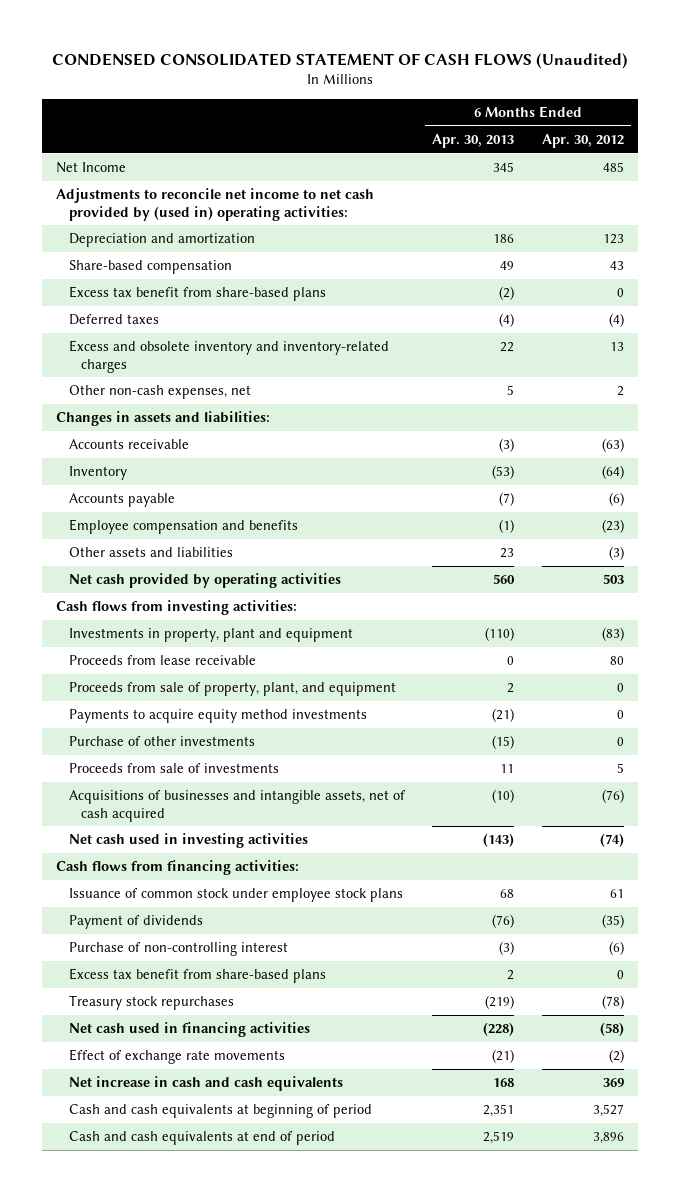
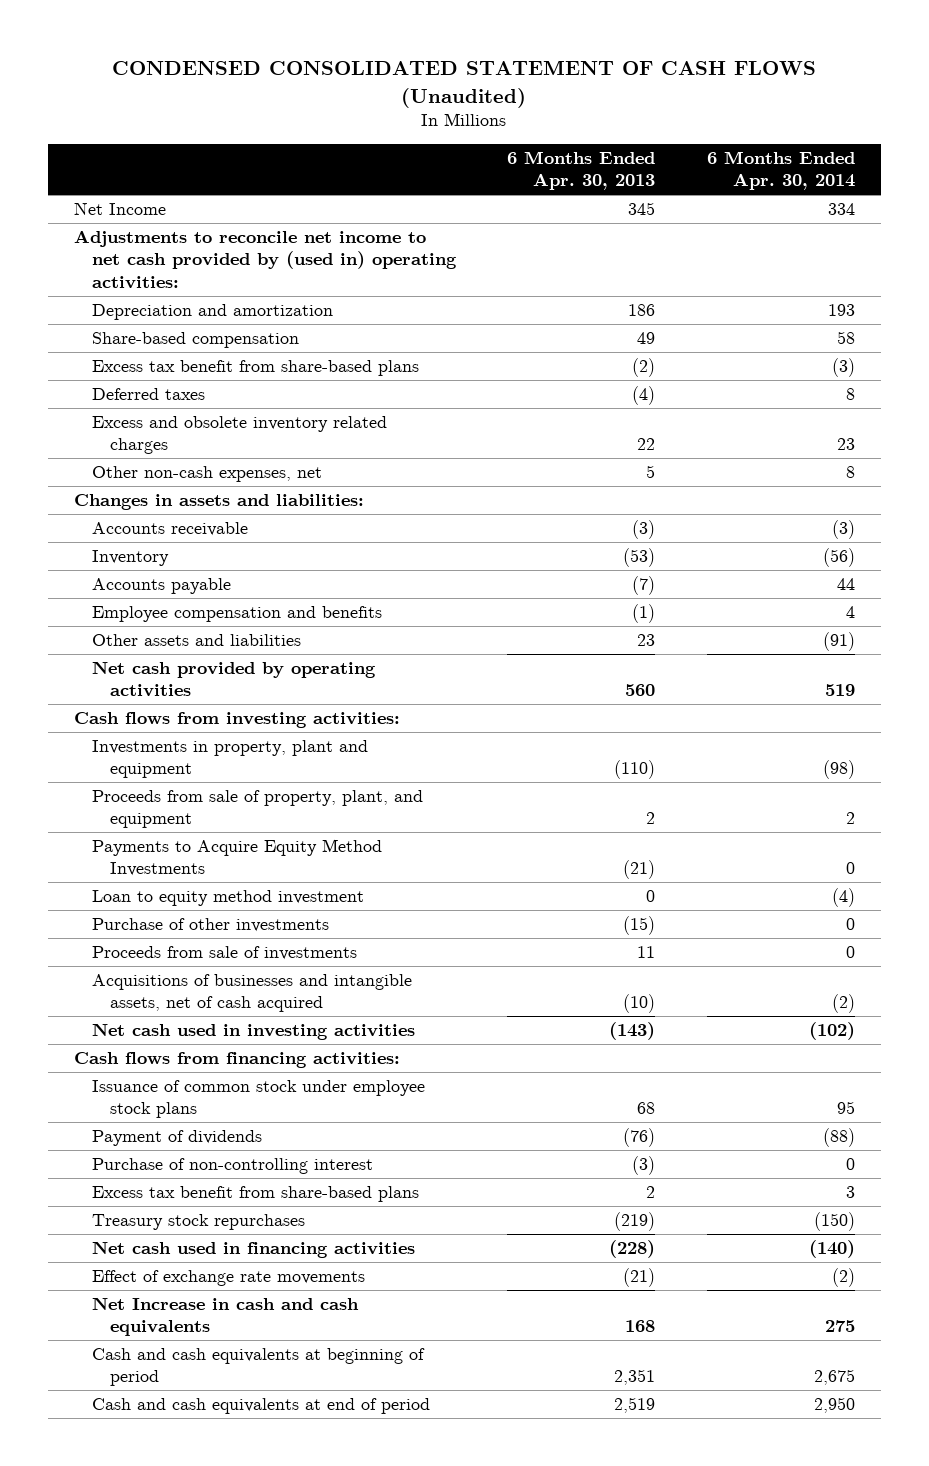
[541,133,624,148] Apr. 30, 2012 -> none
none -> [706,150,855,191] 6 Months Ended Apr. 30, 2014
[68,340,389,373] Excess and obsolete inventory and inventory-related charges -> [91,415,387,455] Excess and obsolete inventory related charges
[68,655,256,666] Proceeds from lease receivable -> none
[68,709,367,724] Payments to acquire equity method investments -> [91,838,382,877] Payments to Acquire Equity Method Investments
none -> [91,889,364,906] Loan to equity method investment
[68,1076,343,1092] Net increase in cash and cash equivalents -> [91,1296,359,1337] Net Increase in cash and cash equivalents

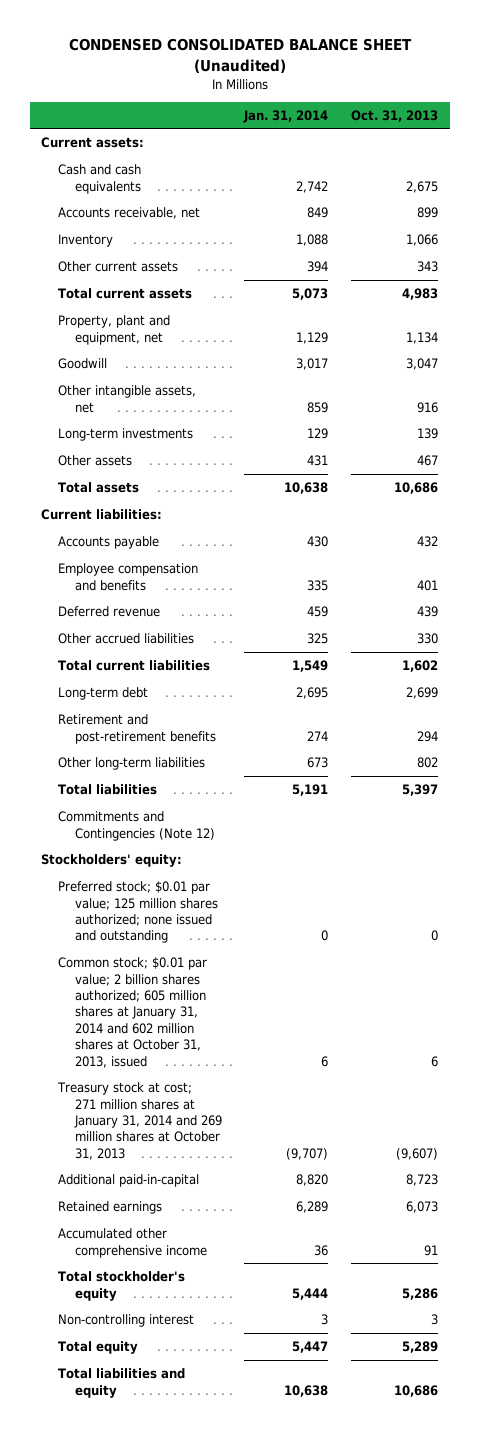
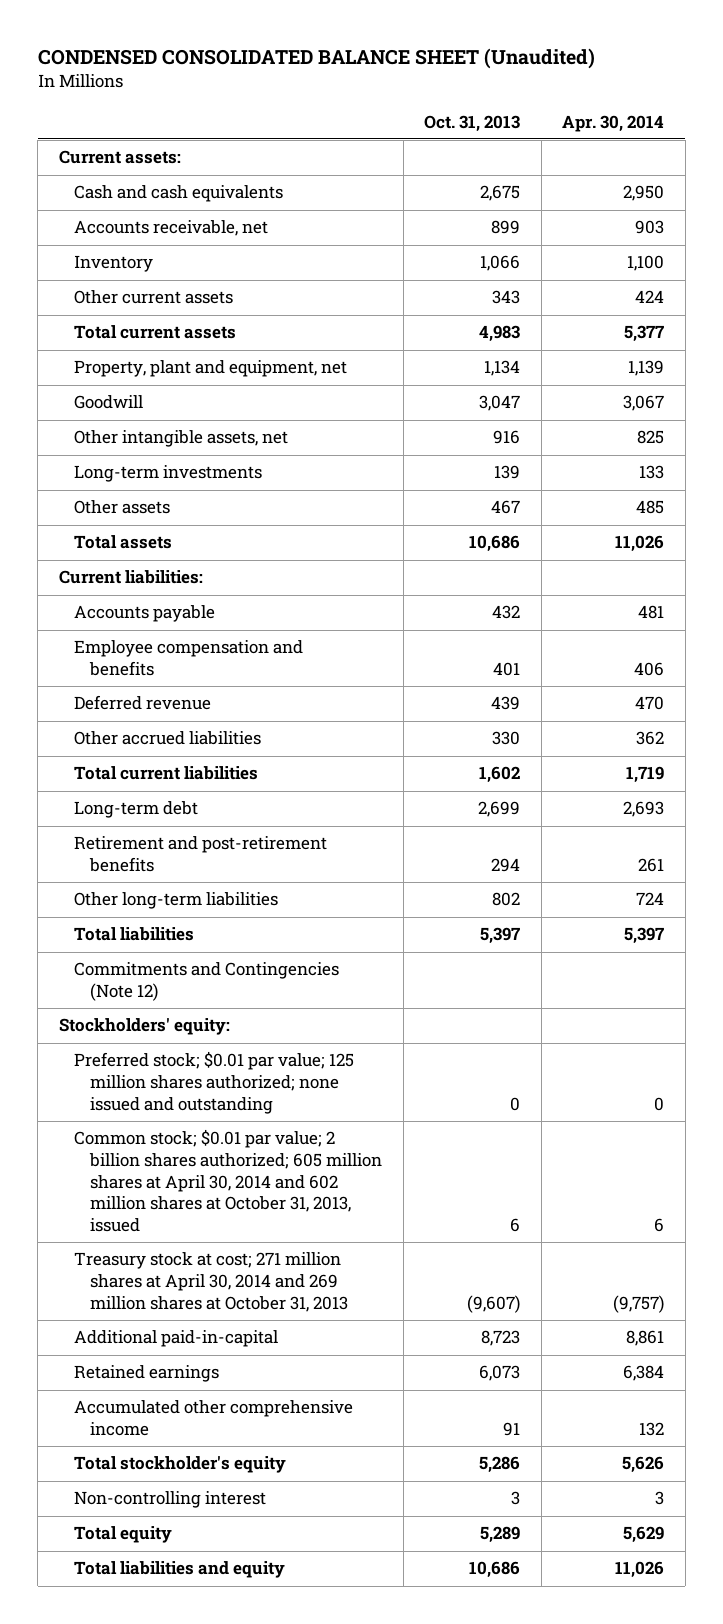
[243,109,329,123] Jan. 31, 2014 -> none
none -> [562,114,665,132] Apr. 30, 2014
[57,957,207,1068] Common stock; $0.01 par value; 2 billion shares authorized; 605 million shares at January 31, 2014 and 602 million shares at October 31, 2013, issued -> [74,1129,383,1232] Common stock; $0.01 par value; 2 billion shares authorized; 605 million shares at April 30, 2014 and 602 million shares at October 31, 2013, issued
[56,1082,222,1160] Treasury stock at cost; 271 million shares at January 31, 2014 and 269 million shares at October 31, 2013 -> [74,1252,349,1312] Treasury stock at cost; 271 million shares at April 30, 2014 and 269 million shares at October 31, 2013

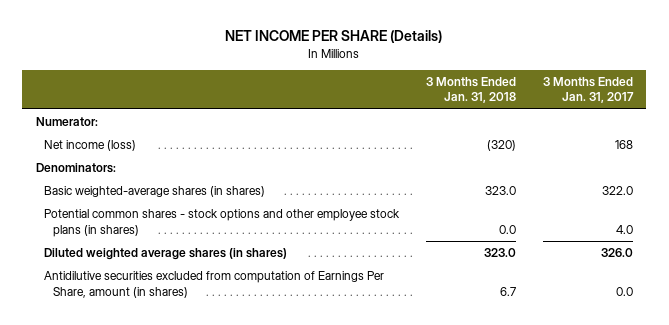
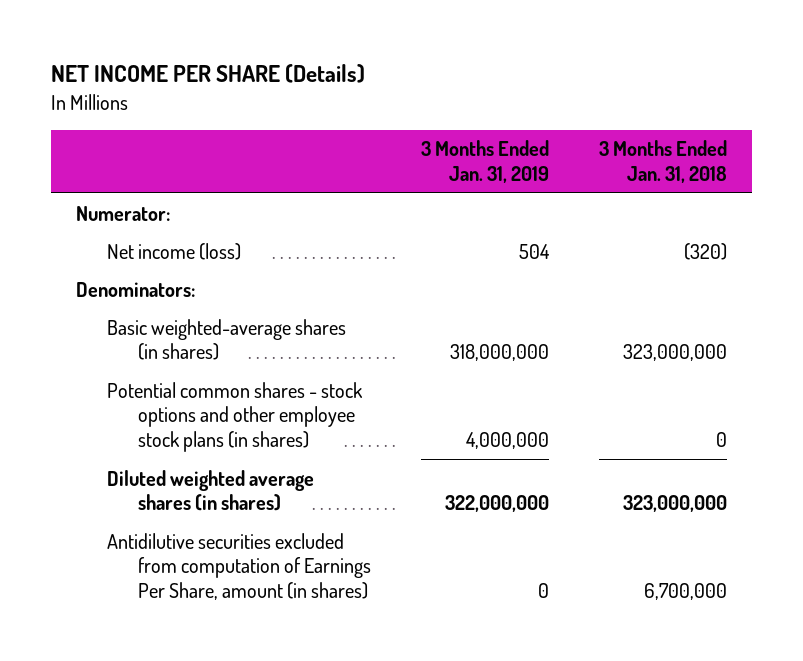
[542,76,634,104] 3 Months Ended Jan. 31, 2017 -> none
none -> [420,140,549,184] 3 Months Ended Jan. 31, 2019
[485,186,517,196] 323.0 -> [623,344,728,362] 323,000,000
[499,224,517,234] 0.0 -> [716,431,728,447] 0
[484,248,517,258] 323.0 -> [623,495,728,513] 323,000,000
[500,286,517,296] 6.7 -> [644,582,728,600] 6,700,000

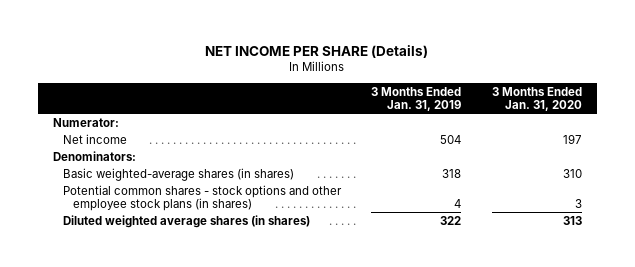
[599,140,728,184] 3 Months Ended Jan. 31, 2018 -> none
none -> [491,86,582,112] 3 Months Ended Jan. 31, 2020
[106,242,241,260] Net income (loss) -> [62,133,127,144] Net income
[106,532,371,600] Antidilutive securities excluded from computation of Earnings Per Share, amount (in shares) -> none
[449,344,549,362] 318,000,000 -> [442,168,462,178] 318
[465,431,549,449] 4,000,000 -> [454,199,462,209] 4
[444,495,549,513] 322,000,000 -> [440,215,462,225] 322

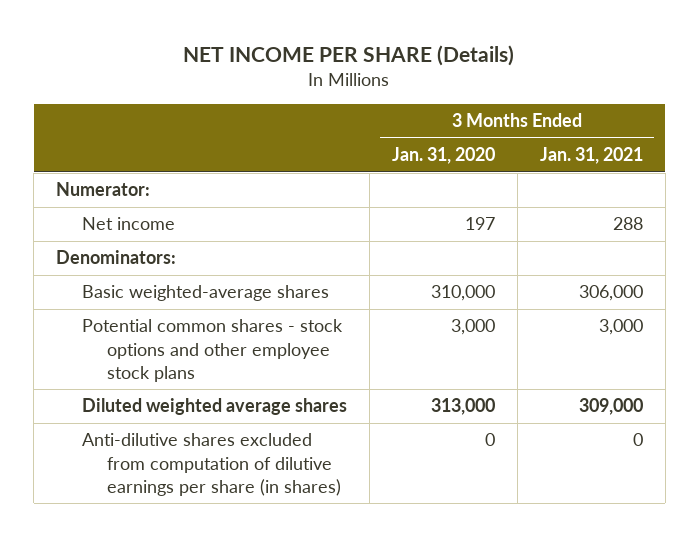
[371,86,462,112] 3 Months Ended Jan. 31, 2019 -> none
none -> [539,147,643,165] Jan. 31, 2021
[62,167,294,181] Basic weighted-average shares (in shares) -> [81,285,329,302] Basic weighted-average shares
[562,168,582,178] 310 -> [430,285,495,302] 310,000
[62,184,342,212] Potential common shares - stock options and other employee stock plans (in shares) -> [81,319,343,383] Potential common shares - stock options and other employee stock plans
[574,199,582,209] 3 -> [450,319,495,336] 3,000
[62,214,310,228] Diluted weighted average shares (in shares) -> [81,398,347,416] Diluted weighted average shares
[562,215,582,225] 313 -> [430,398,495,416] 313,000
none -> [81,433,341,497] Anti-dilutive shares excluded from computation of dilutive earnings per share (in shares)

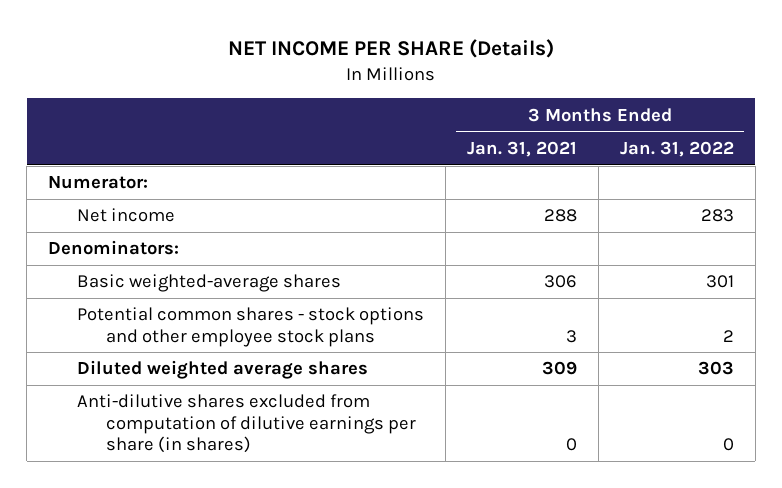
[391,147,495,165] Jan. 31, 2020 -> none
none -> [619,140,734,157] Jan. 31, 2022
[578,285,643,302] 306,000 -> [543,275,577,289] 306
[598,319,643,336] 3,000 -> [565,329,577,343] 3
[578,398,643,416] 309,000 -> [541,361,577,376] 309

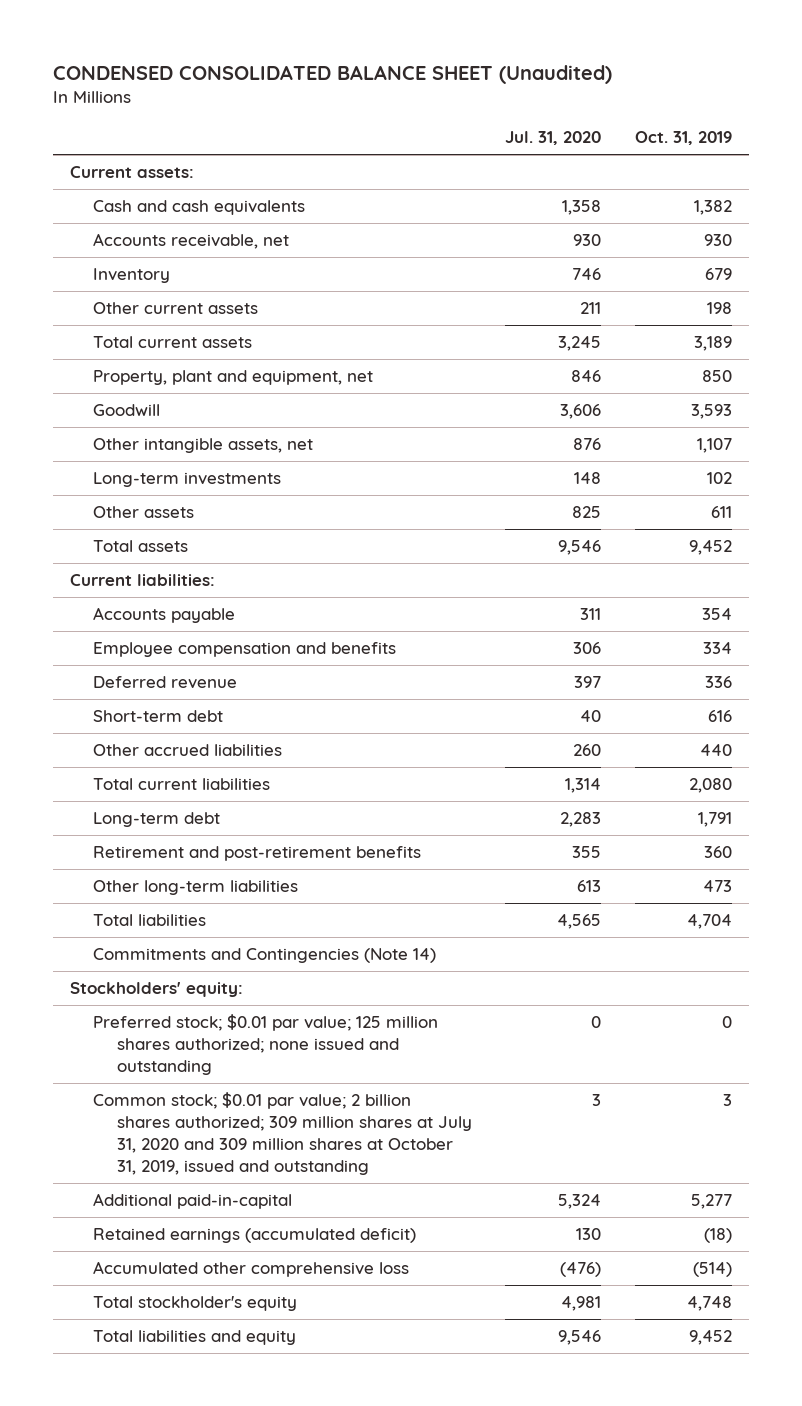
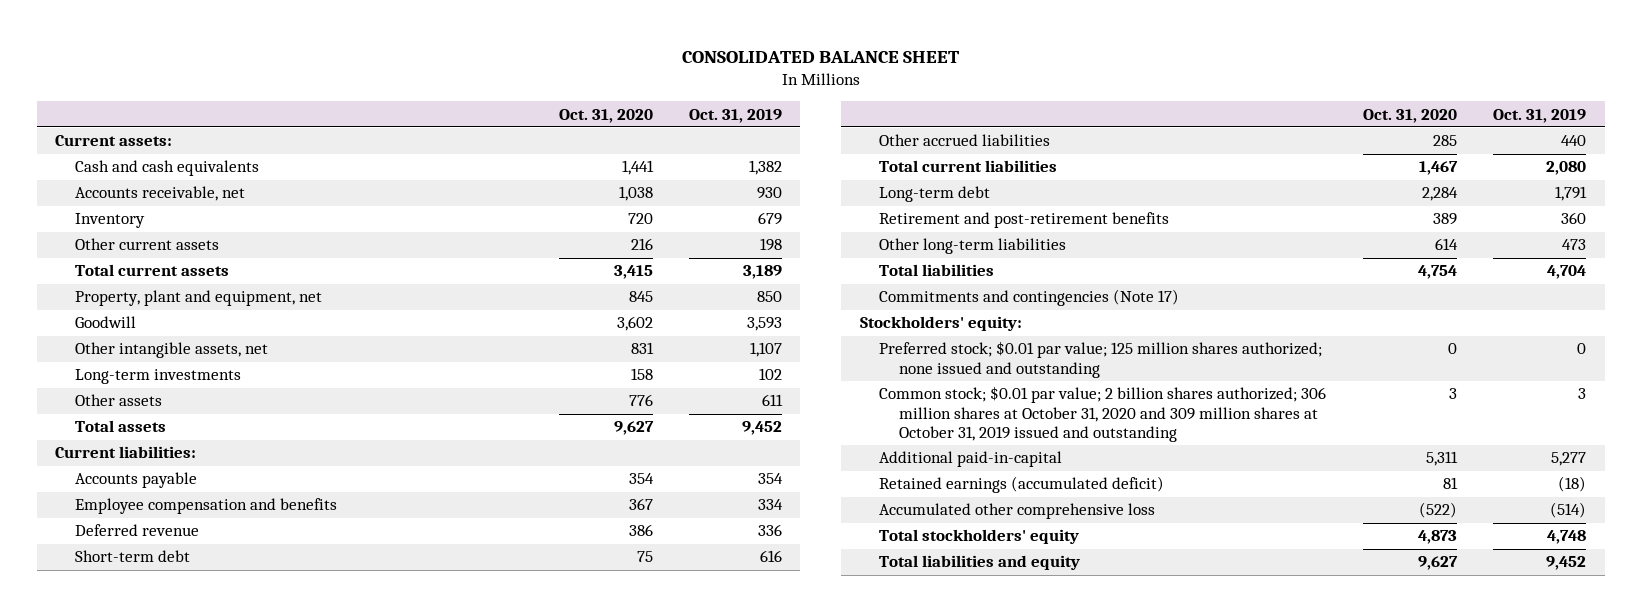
[53,64,613,84] CONDENSED CONSOLIDATED BALANCE SHEET (Unaudited) -> [681,50,959,63] CONSOLIDATED BALANCE SHEET
[505,131,602,146] Jul. 31, 2020 -> none
none -> [558,108,653,123] Oct. 31, 2020
[93,948,437,964] Commitments and Contingencies (Note 14) -> [879,289,1180,307] Commitments and contingencies (Note 17)
[93,1092,472,1176] Common stock; $0.01 par value; 2 billion shares authorized; 309 million shares at July 31, 2020 and 309 million shares at October 31, 2019, issued and outstanding -> [879,386,1327,442] Common stock; $0.01 par value; 2 billion shares authorized; 306 million shares at October 31, 2020 and 309 million shares at October 31, 2019 issued and outstanding
[93,1296,298,1312] Total stockholder's equity -> [879,529,1080,545] Total stockholders' equity

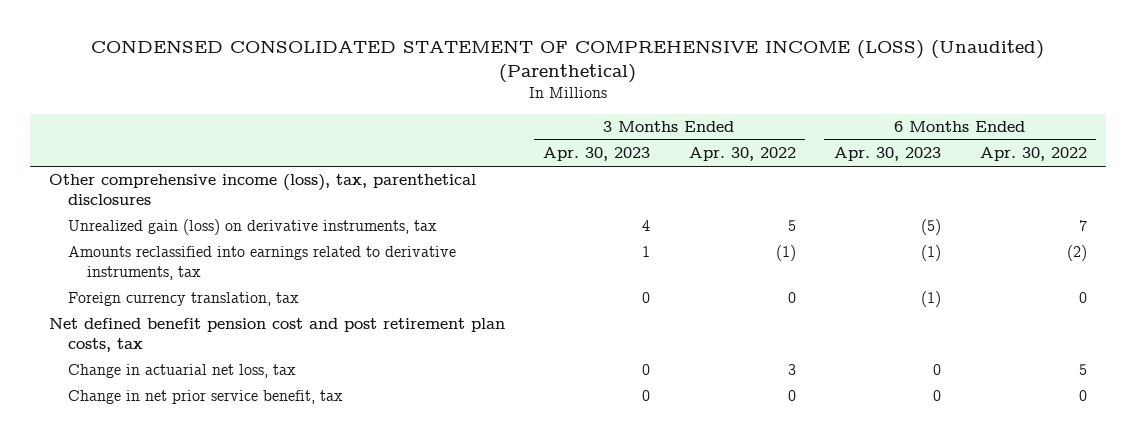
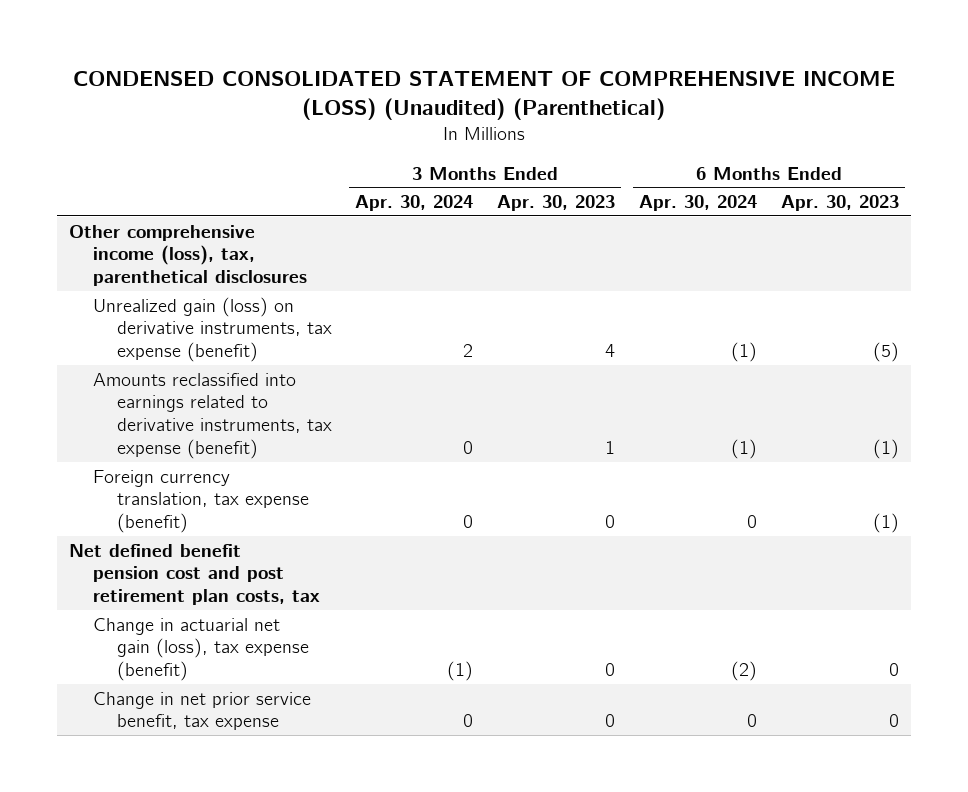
[688,147,796,162] Apr. 30, 2022 -> none
[979,147,1087,162] Apr. 30, 2022 -> none
none -> [355,194,474,211] Apr. 30, 2024
none -> [638,194,757,211] Apr. 30, 2024
[68,219,438,236] Unrealized gain (loss) on derivative instruments, tax -> [92,296,332,363] Unrealized gain (loss) on derivative instruments, tax expense (benefit)
[68,246,457,280] Amounts reclassified into earnings related to derivative instruments, tax -> [92,372,332,460] Amounts reclassified into earnings related to derivative instruments, tax expense (benefit)
[68,292,300,307] Foreign currency translation, tax -> [92,469,309,534] Foreign currency translation, tax expense (benefit)
[68,364,297,379] Change in actuarial net loss, tax -> [92,617,309,682] Change in actuarial net gain (loss), tax expense (benefit)
[68,390,344,405] Change in net prior service benefit, tax -> [92,691,311,731] Change in net prior service benefit, tax expense

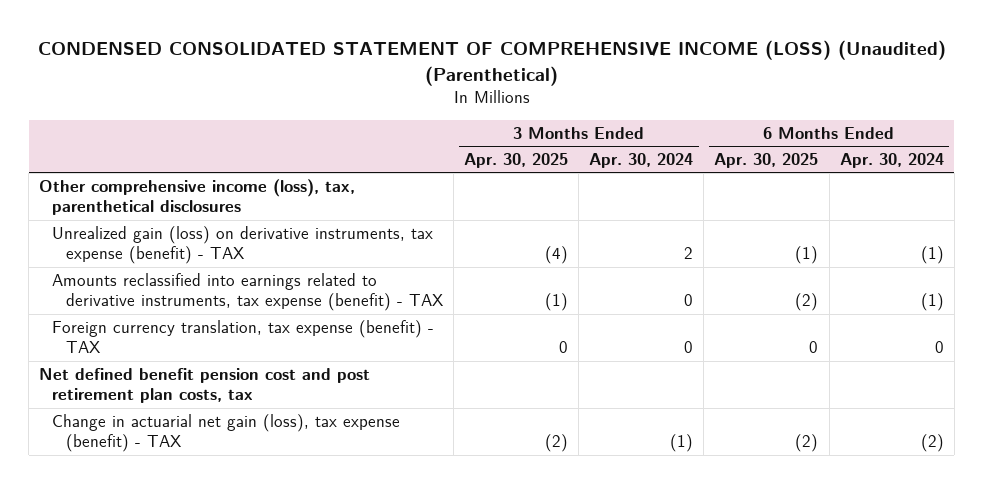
[497,194,616,211] Apr. 30, 2023 -> none
[780,194,899,211] Apr. 30, 2023 -> none
none -> [463,153,568,169] Apr. 30, 2025
none -> [714,153,819,169] Apr. 30, 2025
[92,296,332,363] Unrealized gain (loss) on derivative instruments, tax expense (benefit) -> [52,225,434,265] Unrealized gain (loss) on derivative instruments, tax expense (benefit) - TAX
[92,372,332,460] Amounts reclassified into earnings related to derivative instruments, tax expense (benefit) -> [52,272,444,312] Amounts reclassified into earnings related to derivative instruments, tax expense (benefit) - TAX
[92,469,309,534] Foreign currency translation, tax expense (benefit) -> [52,319,435,354] Foreign currency translation, tax expense (benefit) - TAX
[92,691,311,731] Change in net prior service benefit, tax expense -> none
[92,617,309,682] Change in actuarial net gain (loss), tax expense (benefit) -> [52,413,401,453] Change in actuarial net gain (loss), tax expense (benefit) - TAX

